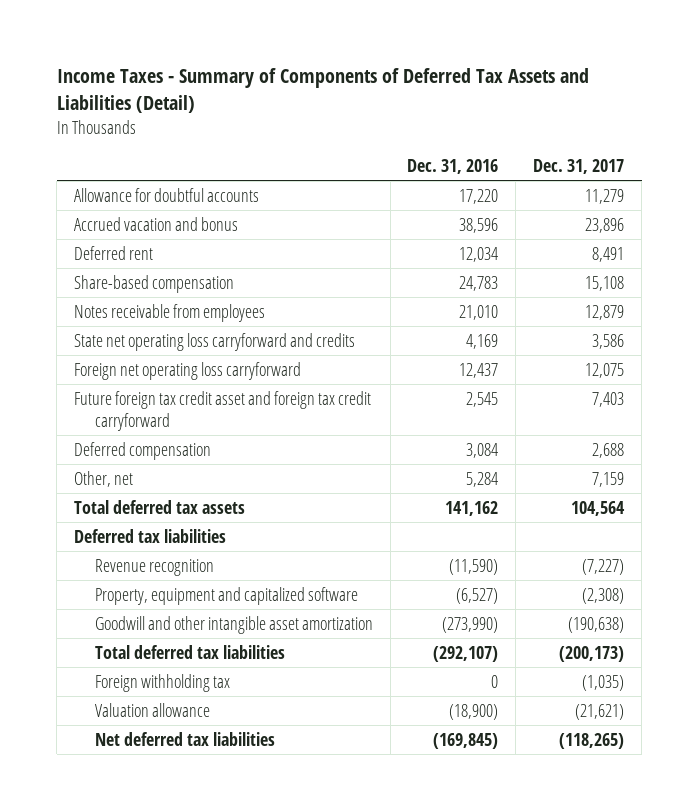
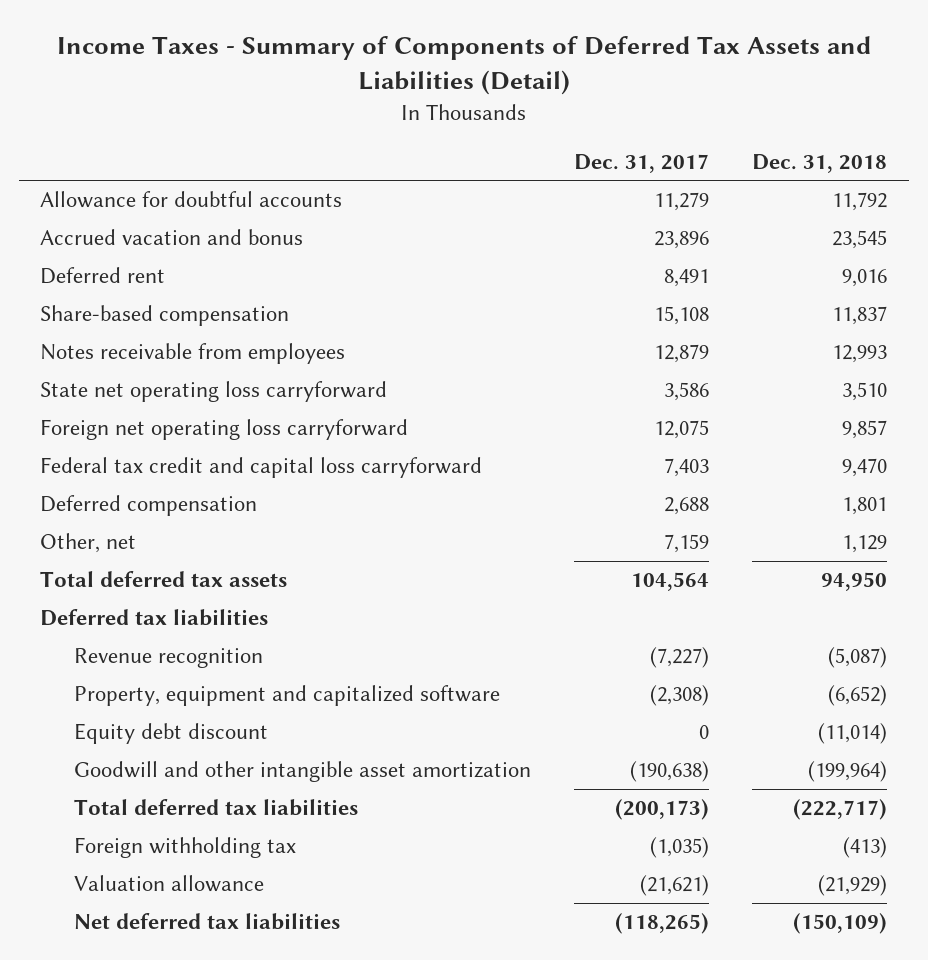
[407,158,499,174] Dec. 31, 2016 -> none
none -> [752,153,888,173] Dec. 31, 2018
[73,332,355,351] State net operating loss carryforward and credits -> [40,381,388,403] State net operating loss carryforward
[73,390,371,431] Future foreign tax credit asset and foreign tax credit carryforward -> [40,457,483,479] Federal tax credit and capital loss carryforward
none -> [73,723,268,745] Equity debt discount

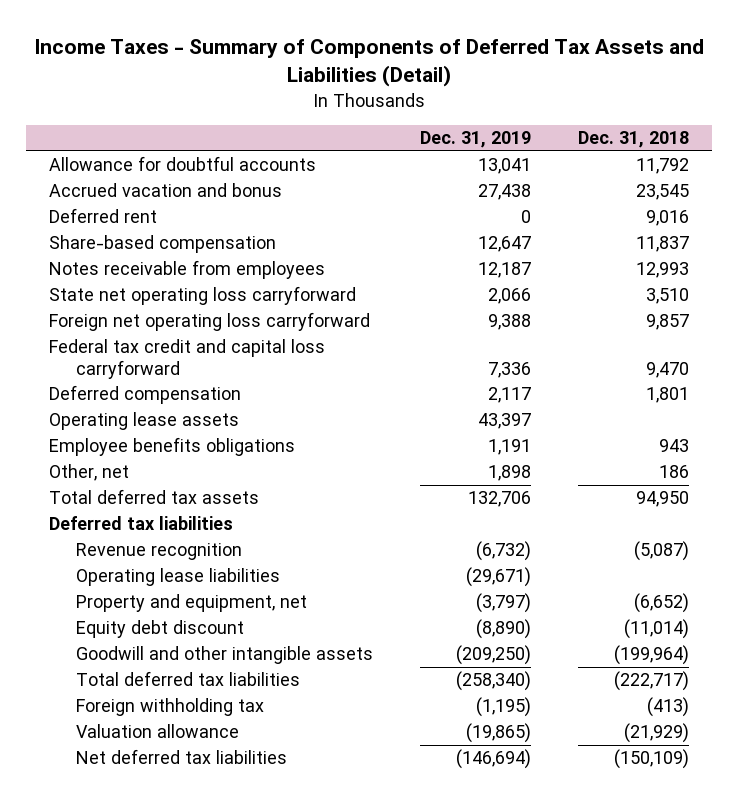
[574,153,710,173] Dec. 31, 2017 -> none
none -> [420,131,532,149] Dec. 31, 2019
none -> [49,412,240,431] Operating lease assets
none -> [49,437,296,457] Employee benefits obligations
[842,535,888,554] 1,129 -> [658,465,689,479] 186
none -> [76,568,281,587] Operating lease liabilities
[73,685,500,707] Property, equipment and capitalized software -> [76,594,308,613] Property and equipment, net
[73,761,531,783] Goodwill and other intangible asset amortization -> [76,646,374,665] Goodwill and other intangible assets

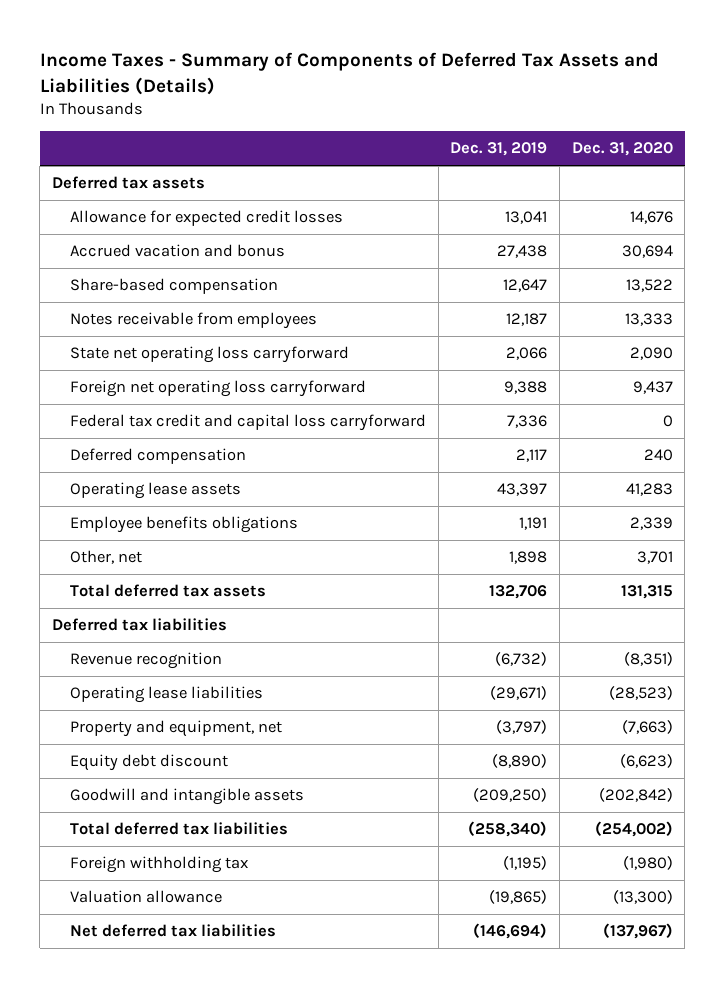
[33,38,704,88] Income Taxes - Summary of Components of Deferred Tax Assets and Liabilities (Detail) -> [39,51,659,95] Income Taxes - Summary of Components of Deferred Tax Assets and Liabilities (Details)
[577,131,689,149] Dec. 31, 2018 -> none
none -> [571,142,673,157] Dec. 31, 2020
none -> [52,176,206,190] Deferred tax assets
[49,156,317,172] Allowance for doubtful accounts -> [69,210,343,227] Allowance for expected credit losses
[49,208,158,224] Deferred rent -> none
[76,646,374,665] Goodwill and other intangible assets -> [69,788,304,806] Goodwill and intangible assets

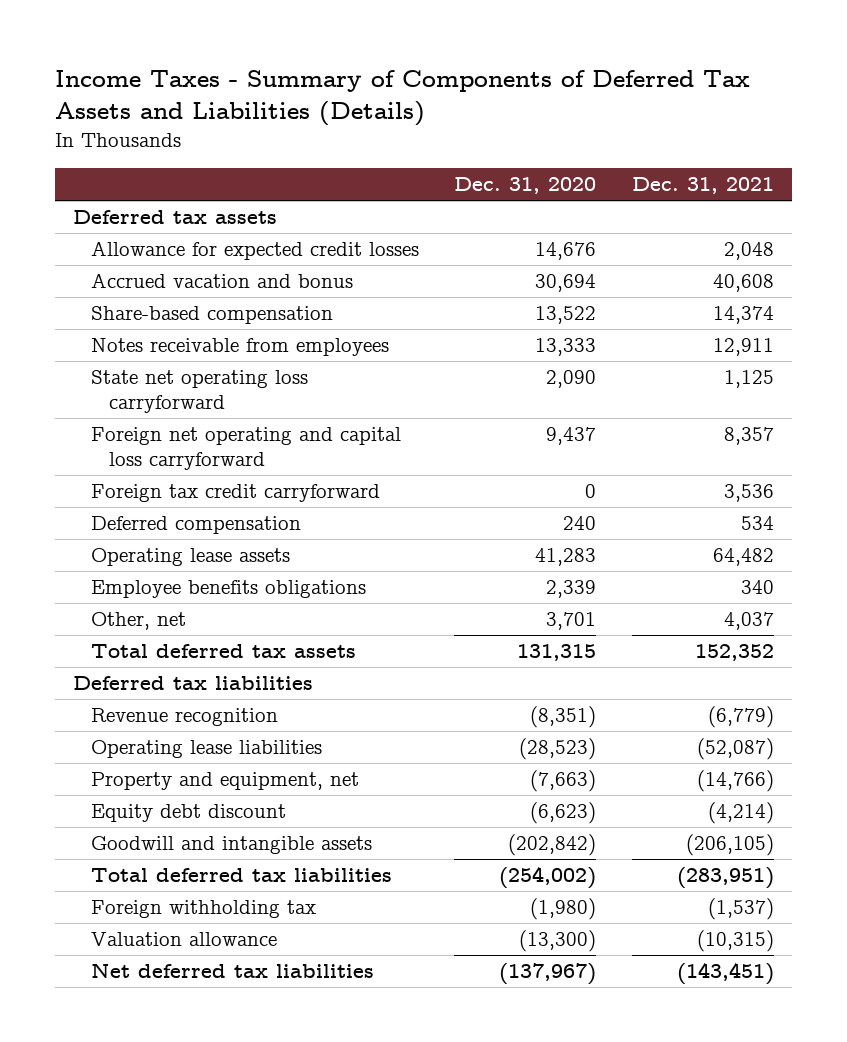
[450,142,548,157] Dec. 31, 2019 -> none
none -> [632,177,775,195] Dec. 31, 2021
[69,414,426,432] Federal tax credit and capital loss carryforward -> none
[69,380,366,398] Foreign net operating loss carryforward -> [90,427,401,470] Foreign net operating and capital loss carryforward
none -> [90,484,380,503] Foreign tax credit carryforward

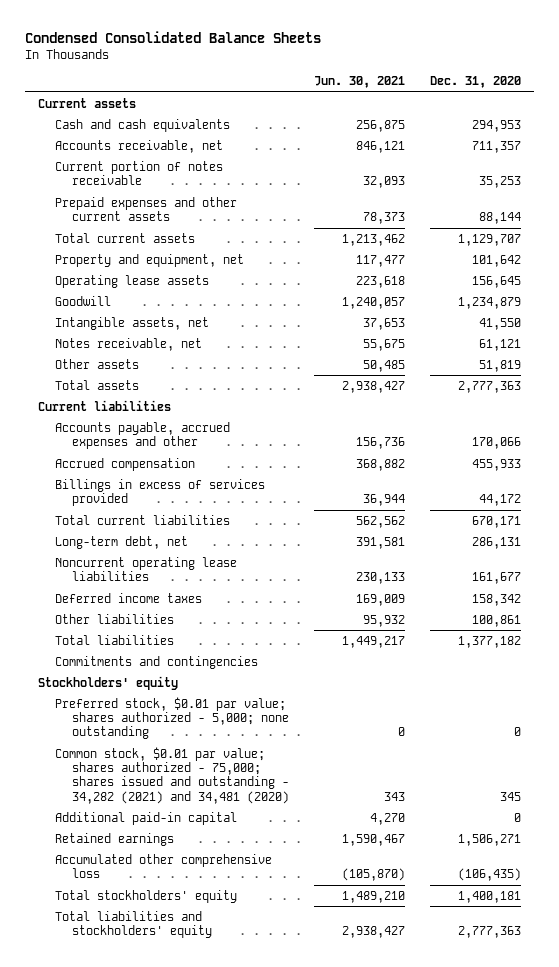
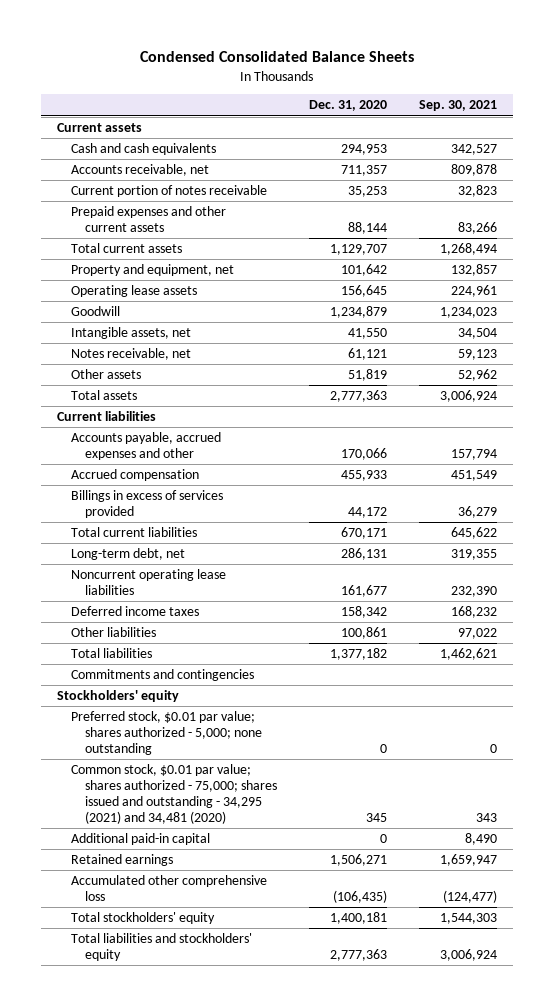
[314,76,406,89] Jun. 30, 2021 -> none
none -> [418,100,497,112] Sep. 30, 2021
[54,746,289,804] Common stock, $0.01 par value; shares authorized - 75,000; shares issued and outstanding - 34,282 (2021) and 34,481 (2020) -> [71,764,278,824] Common stock, $0.01 par value; shares authorized - 75,000; shares issued and outstanding - 34,295 (2021) and 34,481 (2020)

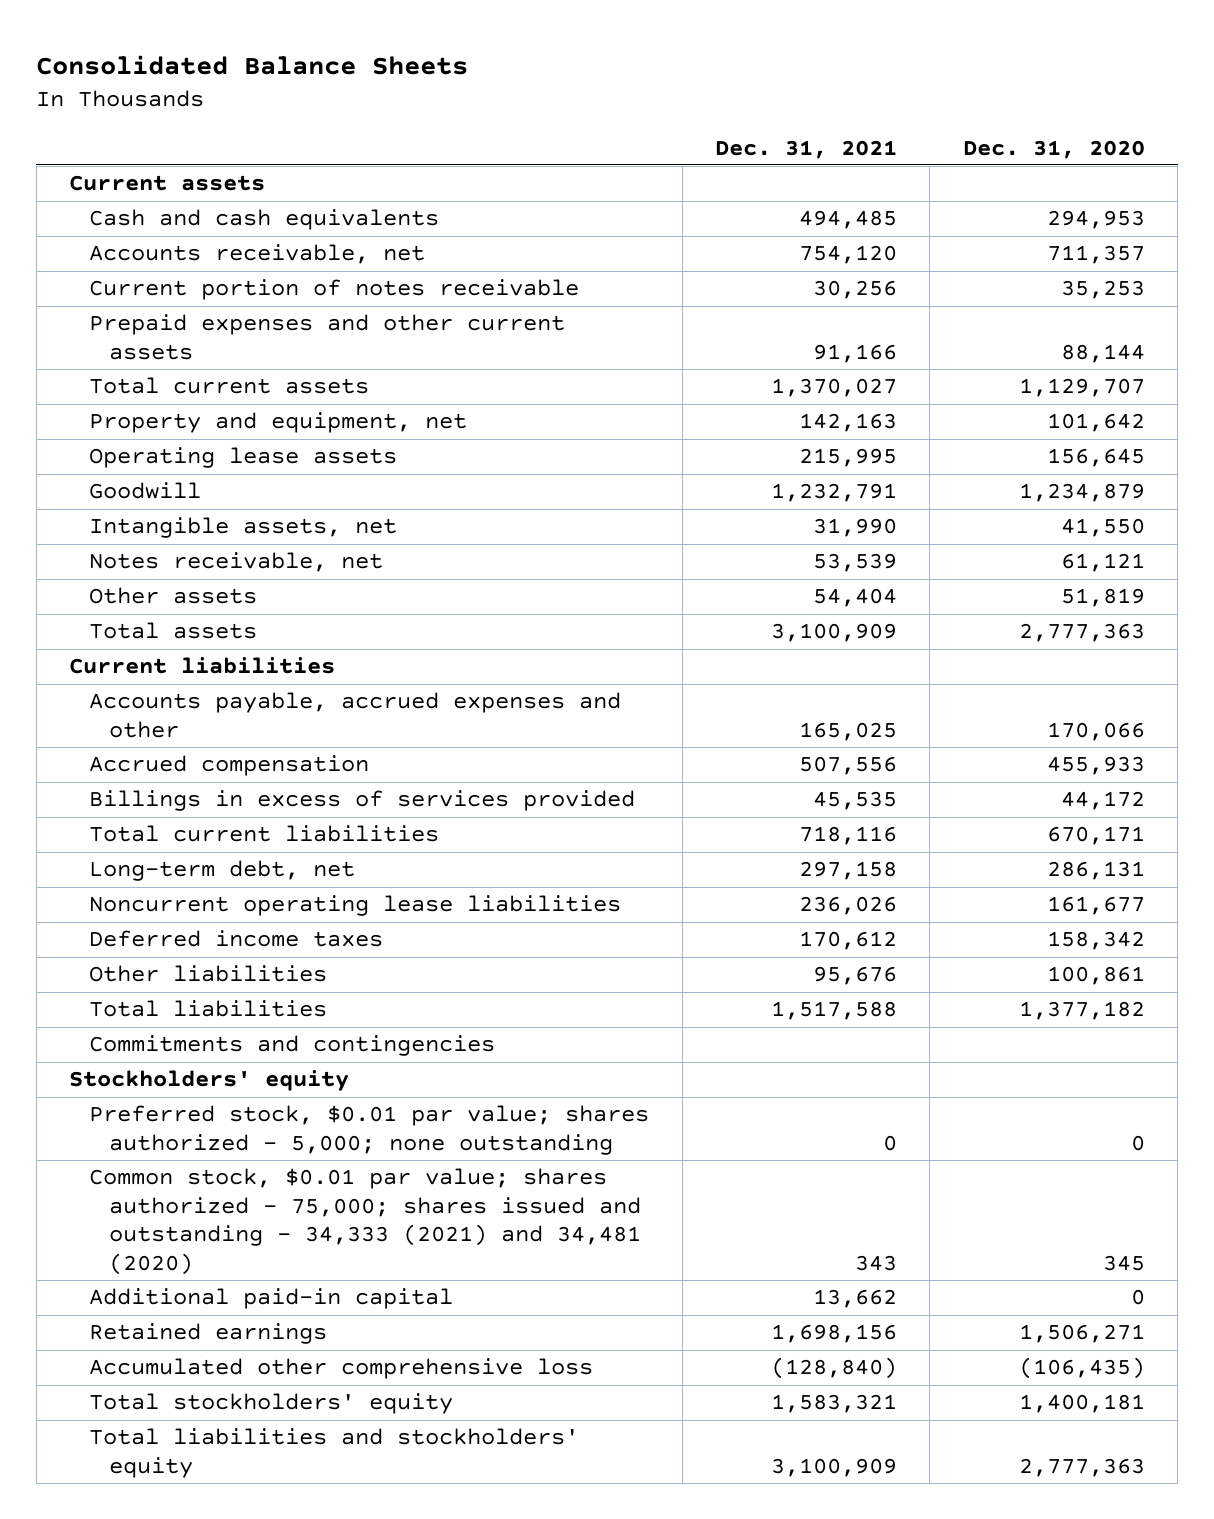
[139,51,414,63] Condensed Consolidated Balance Sheets -> [36,54,469,75] Consolidated Balance Sheets
[418,100,497,112] Sep. 30, 2021 -> none
none -> [715,139,898,159] Dec. 31, 2021
[71,764,278,824] Common stock, $0.01 par value; shares authorized - 75,000; shares issued and outstanding - 34,295 (2021) and 34,481 (2020) -> [89,1168,642,1275] Common stock, $0.01 par value; shares authorized - 75,000; shares issued and outstanding - 34,333 (2021) and 34,481 (2020)

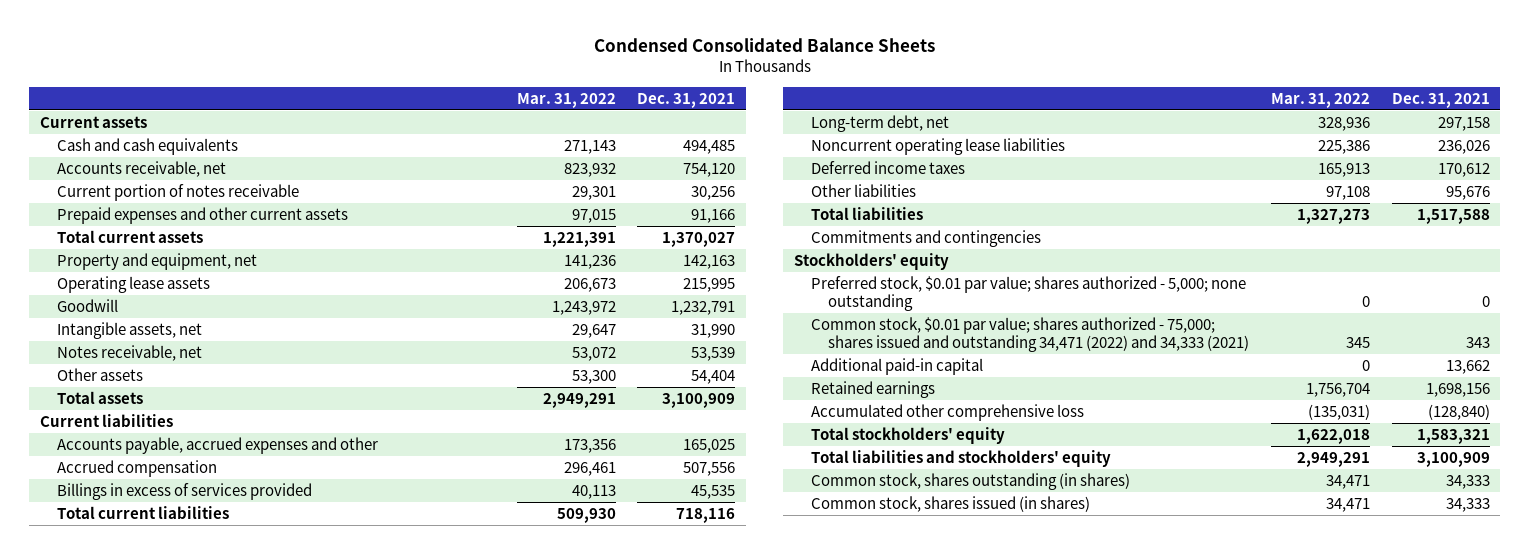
[36,54,469,75] Consolidated Balance Sheets -> [593,38,935,53] Condensed Consolidated Balance Sheets
[962,139,1145,159] Dec. 31, 2020 -> none
none -> [516,92,616,108] Mar. 31, 2022
[89,1168,642,1275] Common stock, $0.01 par value; shares authorized - 75,000; shares issued and outstanding - 34,333 (2021) and 34,481 (2020) -> [811,316,1250,353] Common stock, $0.01 par value; shares authorized - 75,000; shares issued and outstanding 34,471 (2022) and 34,333 (2021)
none -> [811,472,1131,490] Common stock, shares outstanding (in shares)
none -> [811,495,1091,512] Common stock, shares issued (in shares)

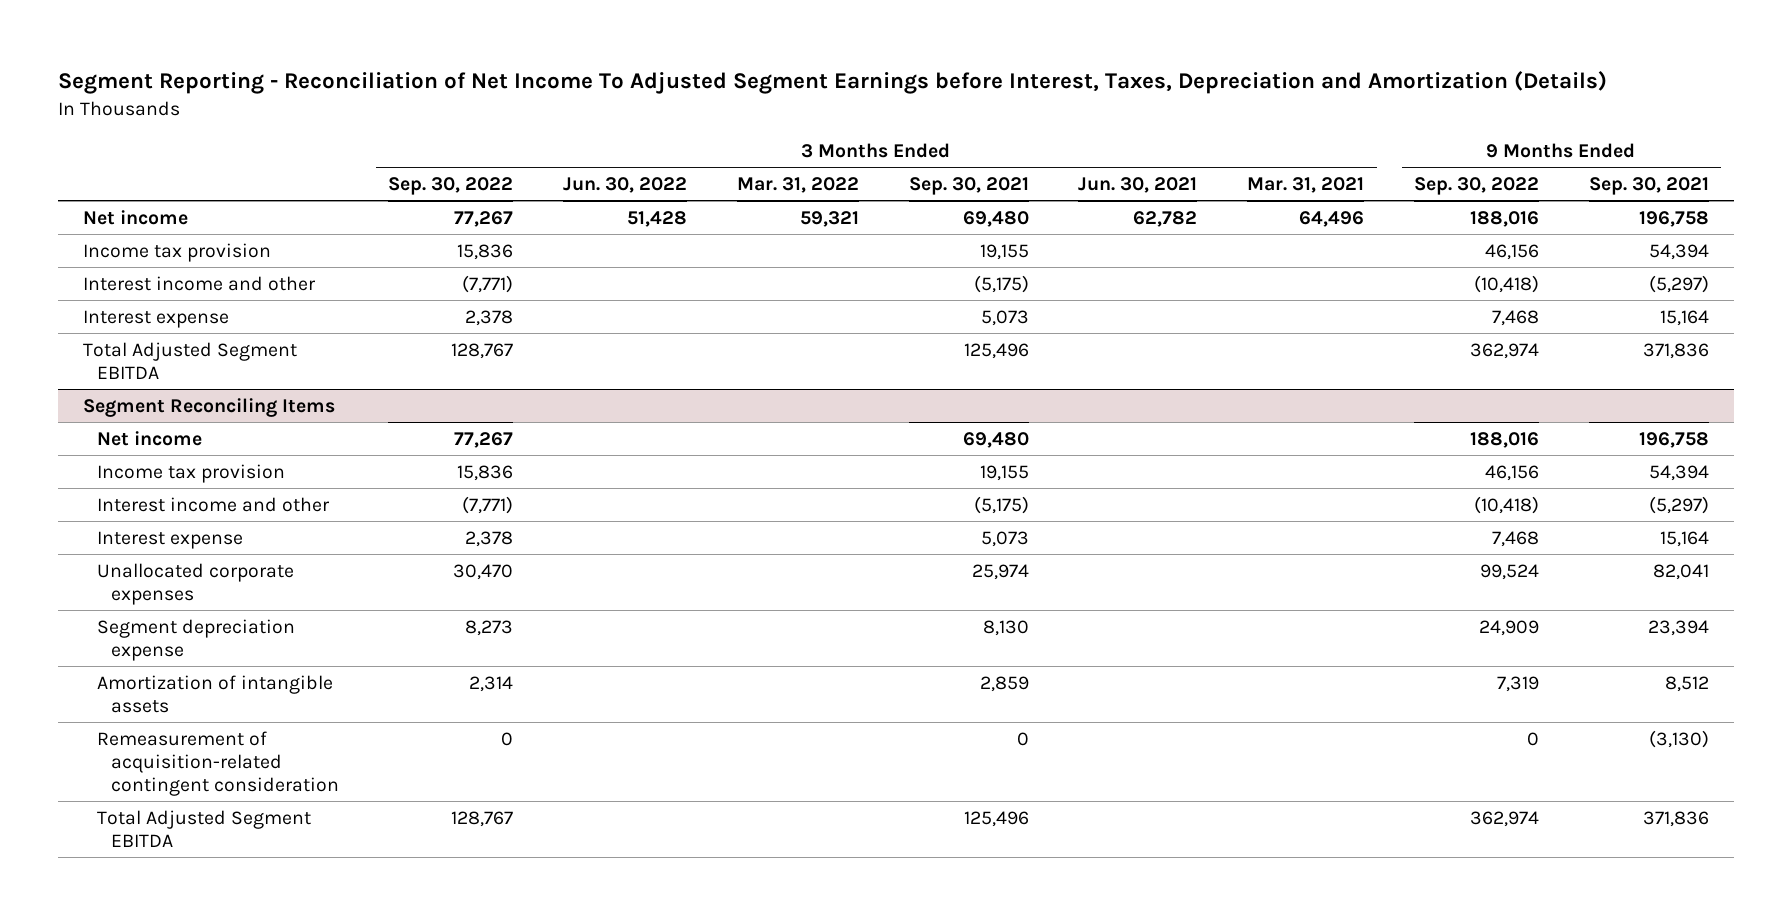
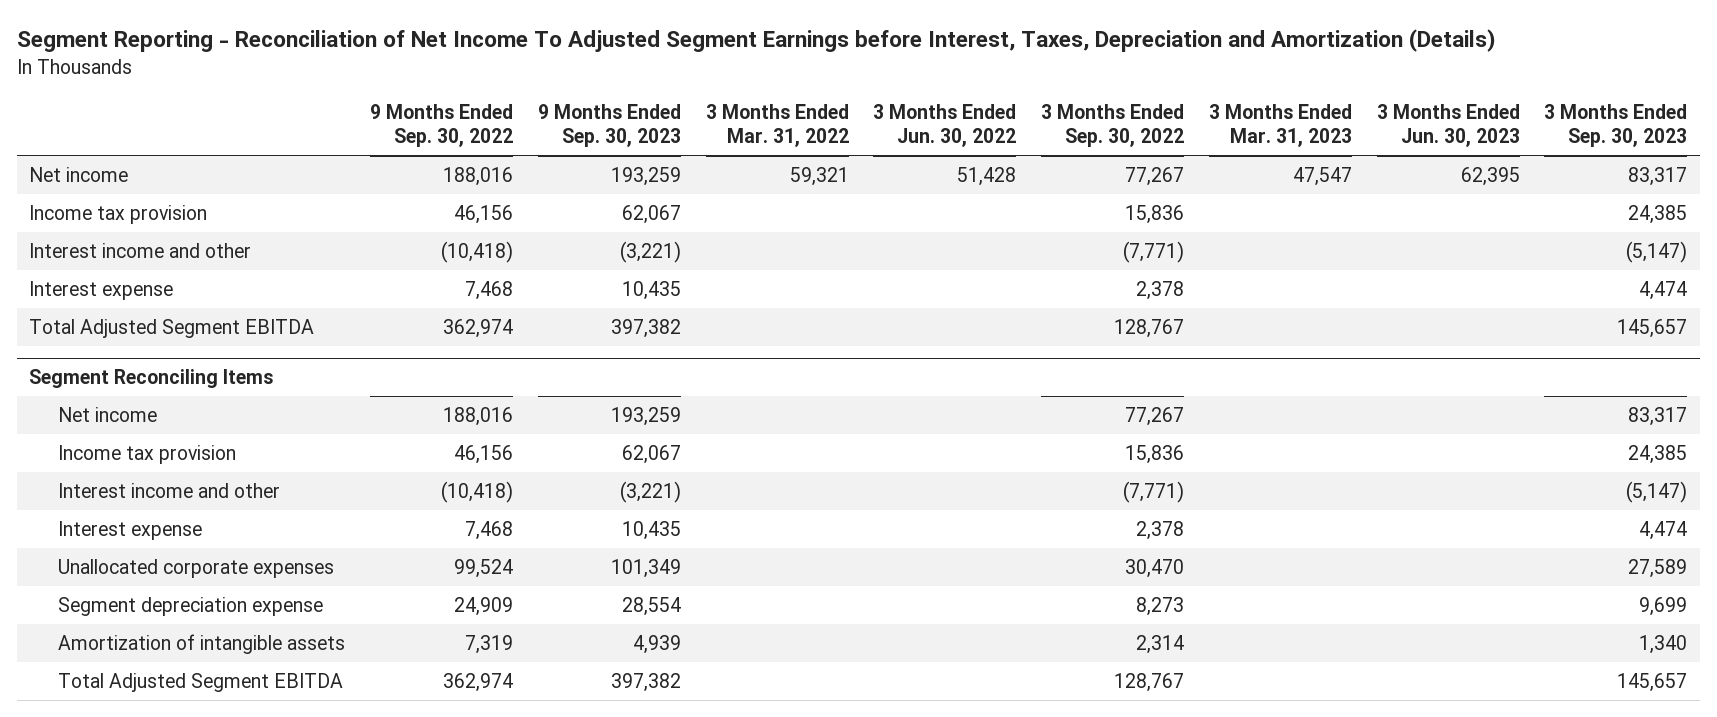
[908,176,1029,195] Sep. 30, 2021 -> none
[1078,176,1198,193] Jun. 30, 2021 -> none
[1247,176,1365,193] Mar. 31, 2021 -> none
[1588,176,1709,195] Sep. 30, 2021 -> none
none -> [537,104,681,148] 9 Months Ended Sep. 30, 2023
none -> [1208,104,1352,148] 3 Months Ended Mar. 31, 2023
none -> [1376,104,1520,148] 3 Months Ended Jun. 30, 2023
none -> [1544,104,1688,148] 3 Months Ended Sep. 30, 2023
[96,730,339,796] Remeasurement of acquisition-related contingent consideration -> none

